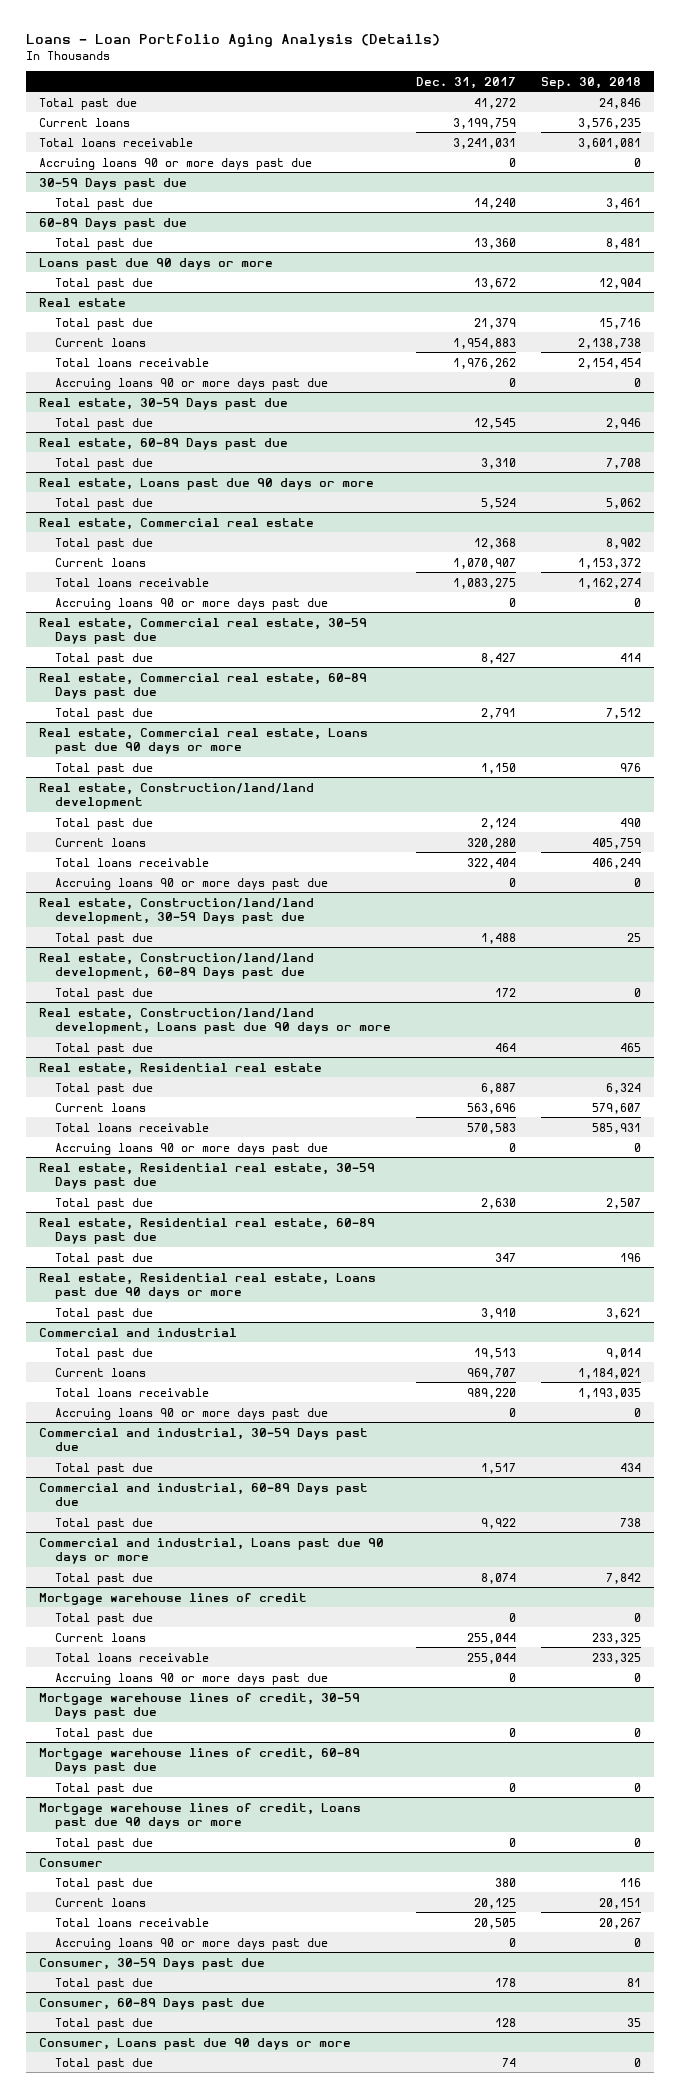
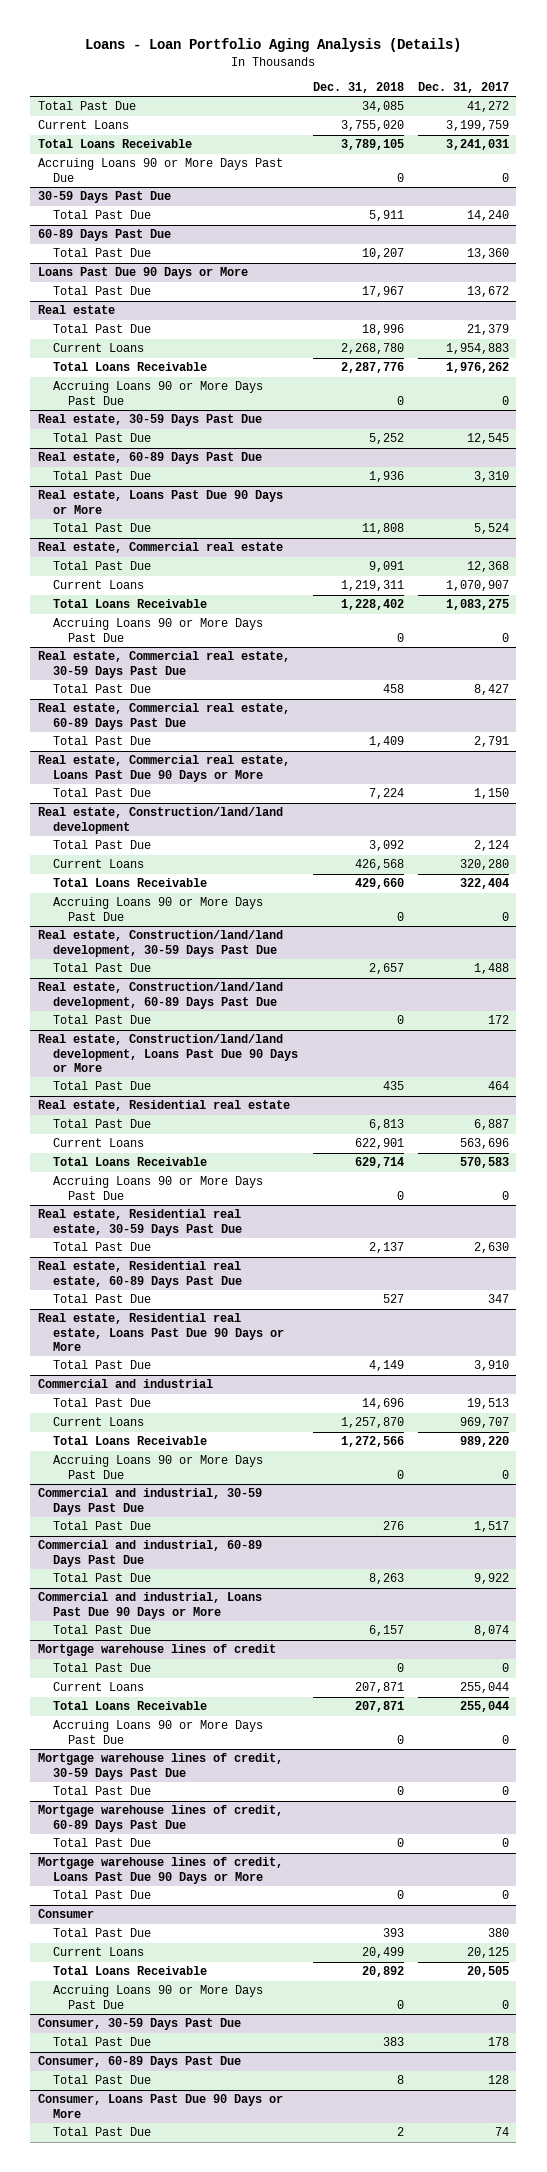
[541,76,642,89] Sep. 30, 2018 -> none
none -> [312,82,404,94] Dec. 31, 2018
[38,97,137,110] Total past due -> [37,101,136,111] Total Past Due
[38,117,130,127] Current loans -> [37,120,129,130] Current Loans
[38,137,193,147] Total loans receivable -> [37,139,192,149] Total Loans Receivable
[38,157,312,170] Accruing loans 90 or more days past due -> [37,158,283,182] Accruing Loans 90 or More Days Past Due
[38,177,187,190] 30-59 Days past due -> [37,191,171,204] 30-59 Days Past Due
[55,197,154,210] Total past due -> [52,210,151,220] Total Past Due
[38,217,187,230] 60-89 Days past due -> [37,229,171,242] 60-89 Days Past Due
[55,237,154,250] Total past due -> [52,248,151,258] Total Past Due
[38,257,273,270] Loans past due 90 days or more -> [37,267,248,280] Loans Past Due 90 Days or More
[55,277,154,290] Total past due -> [52,286,151,296] Total Past Due
[55,317,154,330] Total past due -> [52,324,151,334] Total Past Due
[55,337,147,347] Current loans -> [52,343,144,353] Current Loans
[55,357,210,367] Total loans receivable -> [52,362,207,372] Total Loans Receivable
[55,377,329,390] Accruing loans 90 or more days past due -> [52,381,263,405] Accruing Loans 90 or More Days Past Due
[38,397,288,410] Real estate, 30-59 Days past due -> [37,414,262,427] Real estate, 30-59 Days Past Due
[55,417,154,430] Total past due -> [52,433,151,443] Total Past Due
[38,437,288,450] Real estate, 60-89 Days past due -> [37,452,262,465] Real estate, 60-89 Days Past Due
[55,457,154,470] Total past due -> [52,471,151,481] Total Past Due
[38,477,374,490] Real estate, Loans past due 90 days or more -> [37,490,283,514] Real estate, Loans Past Due 90 Days or More
[55,497,154,510] Total past due -> [52,523,151,533] Total Past Due
[55,537,154,550] Total past due -> [52,561,151,571] Total Past Due
[55,557,147,567] Current loans -> [52,580,144,590] Current Loans
[55,577,210,587] Total loans receivable -> [52,599,207,609] Total Loans Receivable
[55,597,329,610] Accruing loans 90 or more days past due -> [52,618,263,642] Accruing Loans 90 or More Days Past Due
[38,617,367,645] Real estate, Commercial real estate, 30-59 Days past due -> [37,651,290,678] Real estate, Commercial real estate, 30-59 Days Past Due
[55,652,154,665] Total past due -> [52,684,151,694] Total Past Due
[38,672,367,700] Real estate, Commercial real estate, 60-89 Days past due -> [37,703,290,730] Real estate, Commercial real estate, 60-89 Days Past Due
[55,707,154,720] Total past due -> [52,736,151,746] Total Past Due
[38,727,368,755] Real estate, Commercial real estate, Loans past due 90 days or more -> [37,755,290,782] Real estate, Commercial real estate, Loans Past Due 90 Days or More
[55,762,154,775] Total past due -> [52,788,151,798] Total Past Due
[55,817,154,830] Total past due -> [52,840,151,850] Total Past Due
[55,837,147,847] Current loans -> [52,859,144,869] Current Loans
[55,857,210,867] Total loans receivable -> [52,878,207,888] Total Loans Receivable
[55,877,329,890] Accruing loans 90 or more days past due -> [52,897,263,921] Accruing Loans 90 or More Days Past Due
[38,897,314,925] Real estate, Construction/land/land development, 30-59 Days past due -> [37,930,283,957] Real estate, Construction/land/land development, 30-59 Days Past Due
[55,932,154,945] Total past due -> [52,963,151,973] Total Past Due
[38,952,314,980] Real estate, Construction/land/land development, 60-89 Days past due -> [37,982,283,1009] Real estate, Construction/land/land development, 60-89 Days Past Due
[55,987,154,1000] Total past due -> [52,1015,151,1025] Total Past Due
[38,1007,392,1035] Real estate, Construction/land/land development, Loans past due 90 days or more -> [37,1034,298,1072] Real estate, Construction/land/land development, Loans Past Due 90 Days or More
[55,1042,154,1055] Total past due -> [52,1081,151,1091] Total Past Due
[55,1082,154,1095] Total past due -> [52,1119,151,1129] Total Past Due
[55,1102,147,1112] Current loans -> [52,1138,144,1148] Current Loans
[55,1122,210,1132] Total loans receivable -> [52,1157,207,1167] Total Loans Receivable
[55,1142,329,1155] Accruing loans 90 or more days past due -> [52,1176,263,1200] Accruing Loans 90 or More Days Past Due
[38,1162,375,1190] Real estate, Residential real estate, 30-59 Days past due -> [37,1209,242,1236] Real estate, Residential real estate, 30-59 Days Past Due
[55,1197,154,1210] Total past due -> [52,1242,151,1252] Total Past Due
[38,1217,375,1245] Real estate, Residential real estate, 60-89 Days past due -> [37,1261,242,1288] Real estate, Residential real estate, 60-89 Days Past Due
[55,1252,154,1265] Total past due -> [52,1294,151,1304] Total Past Due
[38,1272,376,1300] Real estate, Residential real estate, Loans past due 90 days or more -> [37,1313,284,1351] Real estate, Residential real estate, Loans Past Due 90 Days or More
[55,1307,154,1320] Total past due -> [52,1360,151,1370] Total Past Due
[55,1347,154,1360] Total past due -> [52,1398,151,1408] Total Past Due
[55,1367,147,1377] Current loans -> [52,1417,144,1427] Current Loans
[55,1387,210,1397] Total loans receivable -> [52,1436,207,1446] Total Loans Receivable
[55,1407,329,1420] Accruing loans 90 or more days past due -> [52,1455,263,1479] Accruing Loans 90 or More Days Past Due
[38,1427,368,1452] Commercial and industrial, 30-59 Days past due -> [37,1488,262,1515] Commercial and industrial, 30-59 Days Past Due
[55,1462,154,1475] Total past due -> [52,1521,151,1531] Total Past Due
[38,1482,368,1507] Commercial and industrial, 60-89 Days past due -> [37,1540,262,1567] Commercial and industrial, 60-89 Days Past Due
[55,1517,154,1530] Total past due -> [52,1573,151,1583] Total Past Due
[38,1537,384,1565] Commercial and industrial, Loans past due 90 days or more -> [37,1592,262,1619] Commercial and industrial, Loans Past Due 90 Days or More
[55,1572,154,1585] Total past due -> [52,1625,151,1635] Total Past Due
[55,1612,154,1625] Total past due -> [52,1663,151,1673] Total Past Due
[55,1632,147,1642] Current loans -> [52,1682,144,1692] Current Loans
[55,1652,210,1662] Total loans receivable -> [52,1701,207,1711] Total Loans Receivable
[55,1672,329,1685] Accruing loans 90 or more days past due -> [52,1720,263,1744] Accruing Loans 90 or More Days Past Due
[38,1692,360,1720] Mortgage warehouse lines of credit, 30-59 Days past due -> [37,1753,283,1780] Mortgage warehouse lines of credit, 30-59 Days Past Due
[55,1727,154,1740] Total past due -> [52,1786,151,1796] Total Past Due
[38,1747,360,1775] Mortgage warehouse lines of credit, 60-89 Days past due -> [37,1805,283,1832] Mortgage warehouse lines of credit, 60-89 Days Past Due
[55,1782,154,1795] Total past due -> [52,1838,151,1848] Total Past Due
[38,1802,361,1830] Mortgage warehouse lines of credit, Loans past due 90 days or more -> [37,1857,283,1884] Mortgage warehouse lines of credit, Loans Past Due 90 Days or More
[55,1837,154,1850] Total past due -> [52,1890,151,1900] Total Past Due
[55,1877,154,1890] Total past due -> [52,1928,151,1938] Total Past Due
[55,1897,147,1907] Current loans -> [52,1947,144,1957] Current Loans
[55,1917,210,1927] Total loans receivable -> [52,1966,207,1976] Total Loans Receivable
[55,1937,329,1950] Accruing loans 90 or more days past due -> [52,1985,263,2009] Accruing Loans 90 or More Days Past Due
[38,1957,265,1970] Consumer, 30-59 Days past due -> [37,2018,241,2031] Consumer, 30-59 Days Past Due
[55,1977,154,1990] Total past due -> [52,2037,151,2047] Total Past Due
[38,1997,265,2010] Consumer, 60-89 Days past due -> [37,2056,241,2069] Consumer, 60-89 Days Past Due
[55,2017,154,2030] Total past due -> [52,2075,151,2085] Total Past Due
[38,2037,351,2050] Consumer, Loans past due 90 days or more -> [37,2094,283,2118] Consumer, Loans Past Due 90 Days or More
[55,2057,154,2070] Total past due -> [52,2127,151,2137] Total Past Due

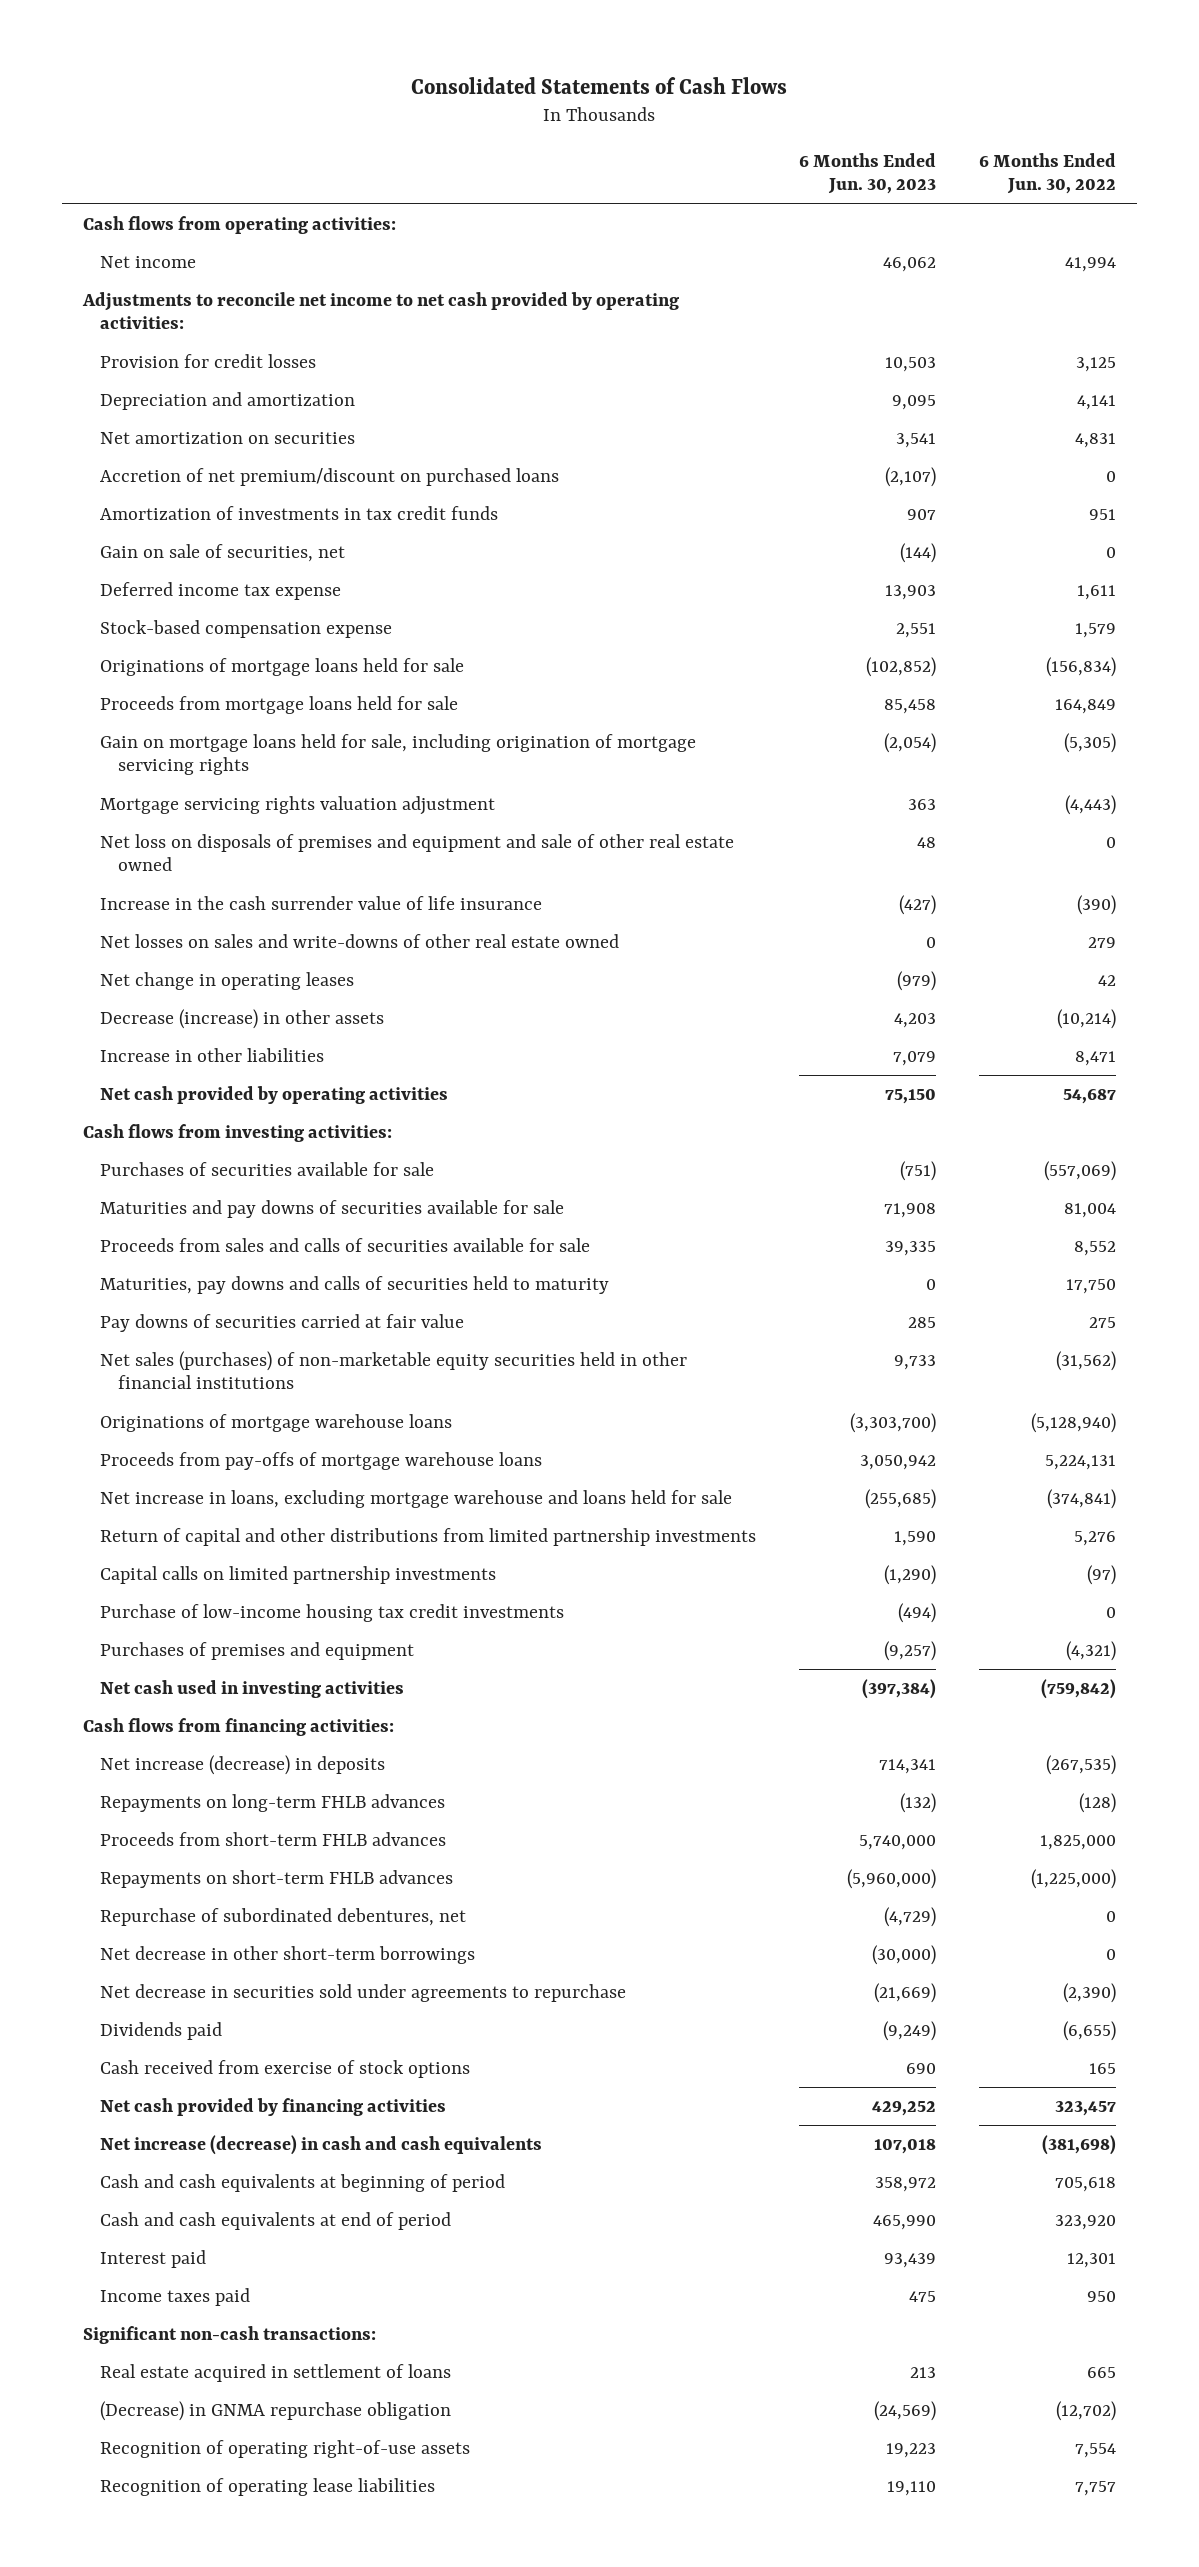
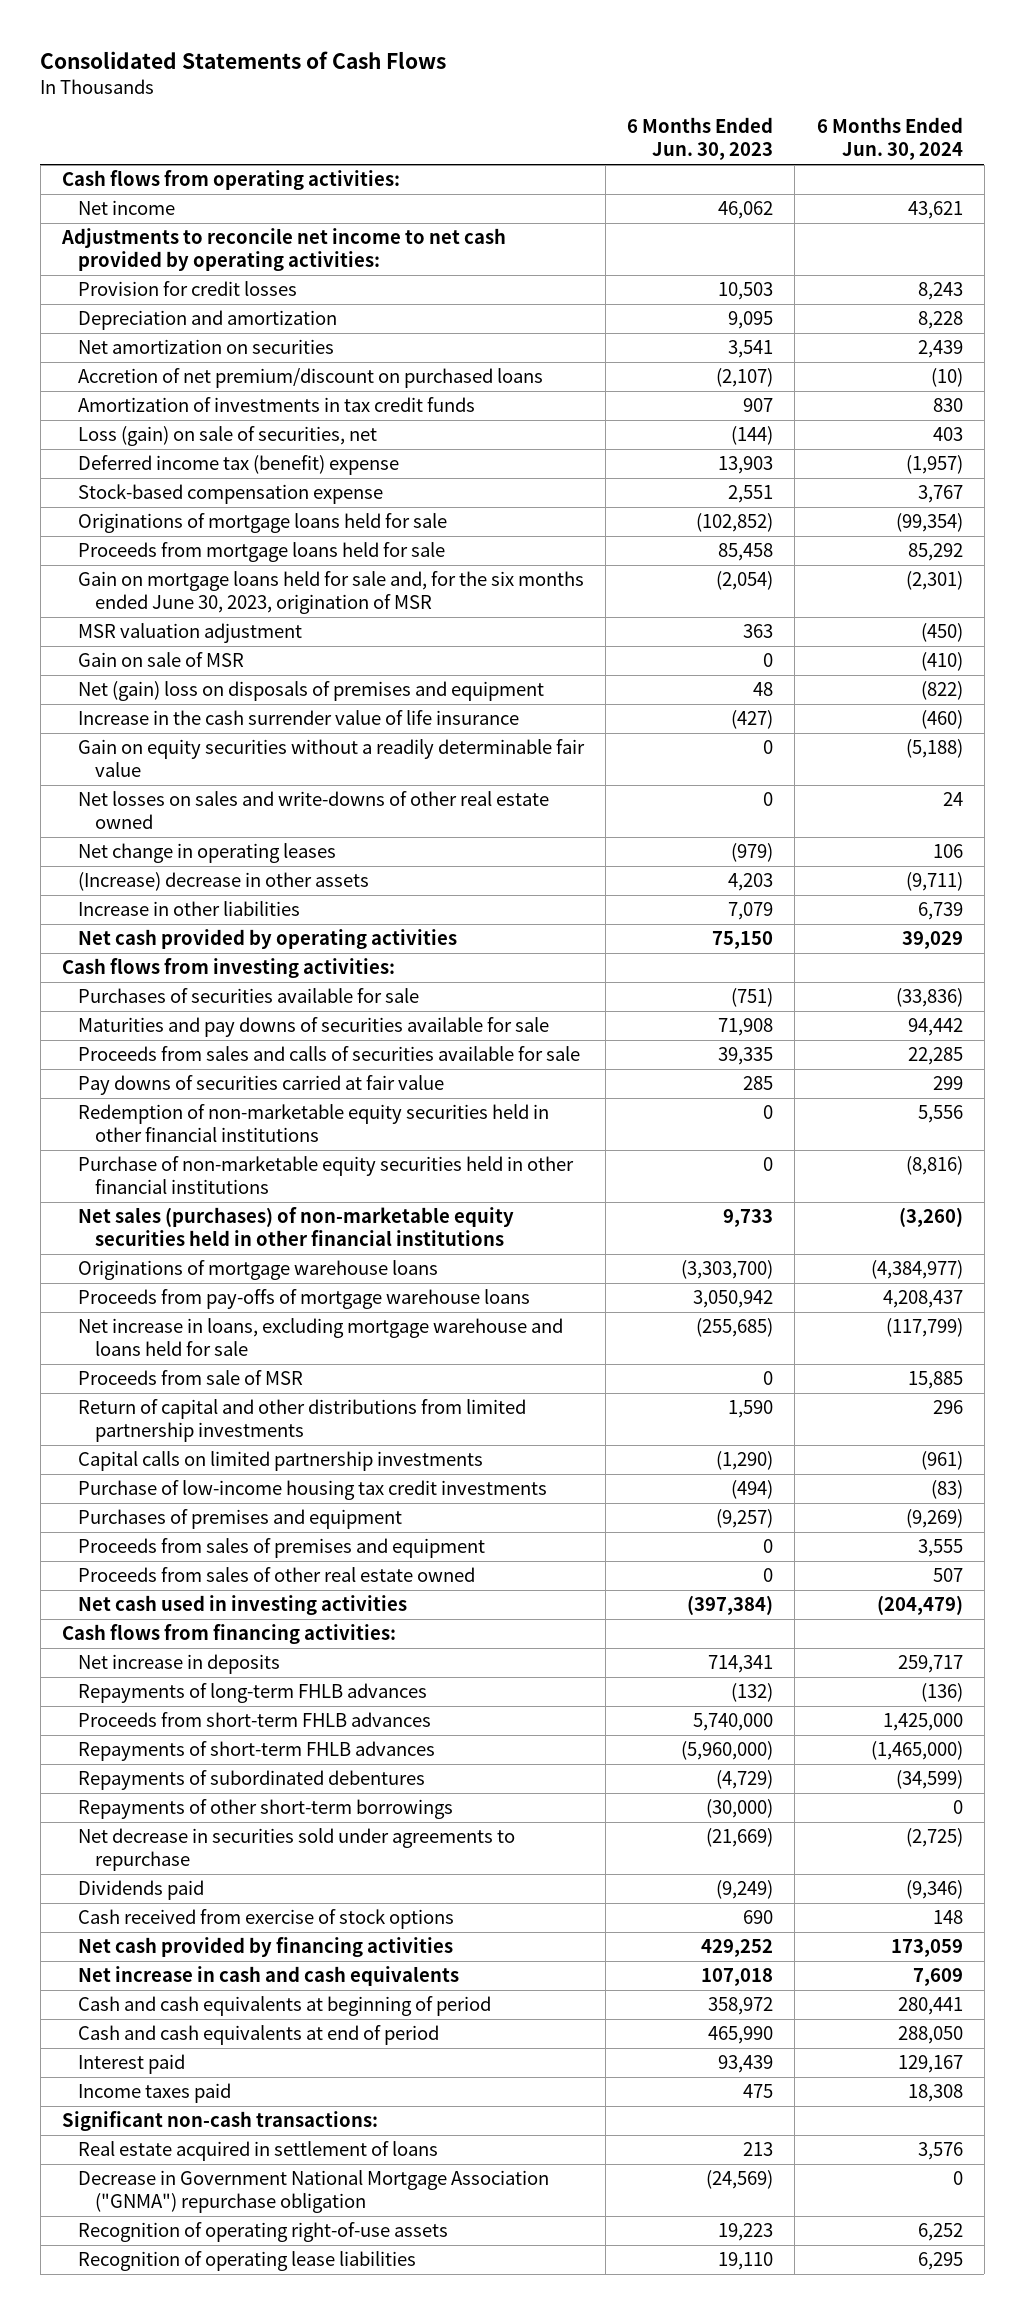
[978,152,1116,195] 6 Months Ended Jun. 30, 2022 -> none
none -> [816,117,963,161] 6 Months Ended Jun. 30, 2024
[100,543,346,562] Gain on sale of securities, net -> [78,426,378,447] Loss (gain) on sale of securities, net
[100,581,342,600] Deferred income tax expense -> [78,455,400,476] Deferred income tax (benefit) expense
[100,733,697,776] Gain on mortgage loans held for sale, including origination of mortgage servicing rights -> [78,571,585,615] Gain on mortgage loans held for sale and, for the six months ended June 30, 2023, origination of MSR
[100,795,496,815] Mortgage servicing rights valuation adjustment -> [78,623,303,644] MSR valuation adjustment
none -> [78,652,245,668] Gain on sale of MSR
[100,833,735,872] Net loss on disposals of premises and equipment and sale of other real estate owned -> [78,681,545,702] Net (gain) loss on disposals of premises and equipment
none -> [78,739,586,778] Gain on equity securities without a readily determinable fair value
[100,1008,385,1029] Decrease (increase) in other assets -> [78,872,370,892] (Increase) decrease in other assets
[100,1275,610,1294] Maturities, pay downs and calls of securities held to maturity -> none
none -> [78,1104,550,1143] Redemption of non-marketable equity securities held in other financial institutions
none -> [78,1156,575,1195] Purchase of non-marketable equity securities held in other financial institutions
none -> [78,1370,304,1386] Proceeds from sale of MSR
none -> [78,1538,486,1559] Proceeds from sales of premises and equipment
none -> [78,1567,476,1583] Proceeds from sales of other real estate owned
[100,1754,386,1775] Net increase (decrease) in deposits -> [78,1654,281,1675] Net increase in deposits
[100,1793,446,1812] Repayments on long-term FHLB advances -> [78,1683,428,1704] Repayments of long-term FHLB advances
[100,1945,476,1964] Net decrease in other short-term borrowings -> none
[100,1869,454,1888] Repayments on short-term FHLB advances -> [78,1741,436,1762] Repayments of short-term FHLB advances
[100,1907,467,1926] Repurchase of subordinated debentures, net -> [78,1770,426,1791] Repayments of subordinated debentures
none -> [78,1799,454,1820] Repayments of other short-term borrowings
[100,2134,543,2155] Net increase (decrease) in cash and cash equivalents -> [78,1966,460,1987] Net increase in cash and cash equivalents
[100,2400,452,2421] (Decrease) in GNMA repurchase obligation -> [78,2170,550,2214] Decrease in Government National Mortgage Association ("GNMA") repurchase obligation

